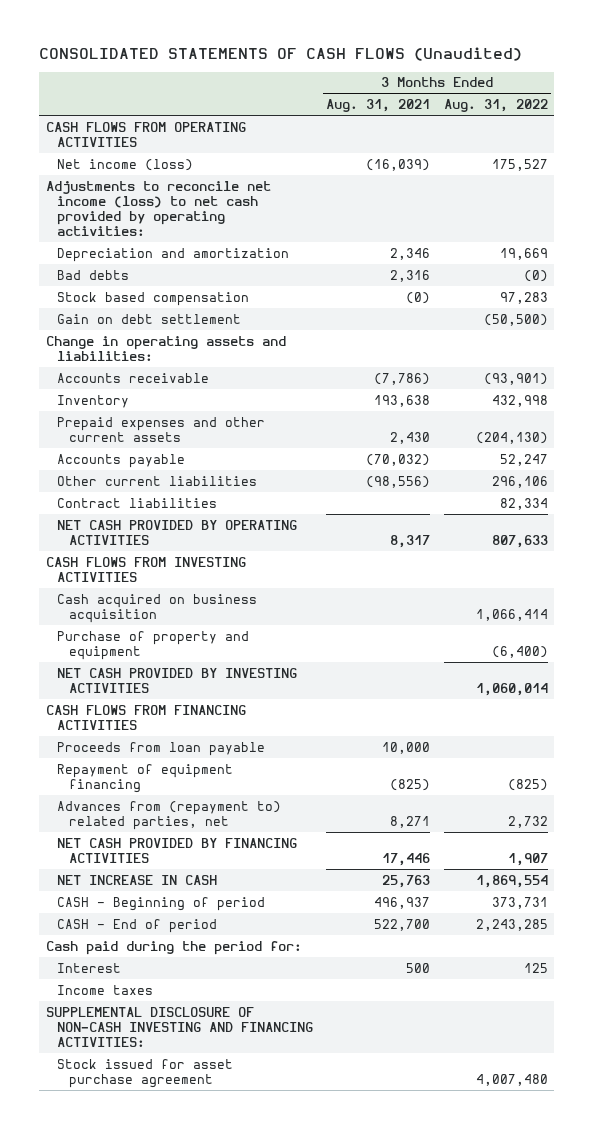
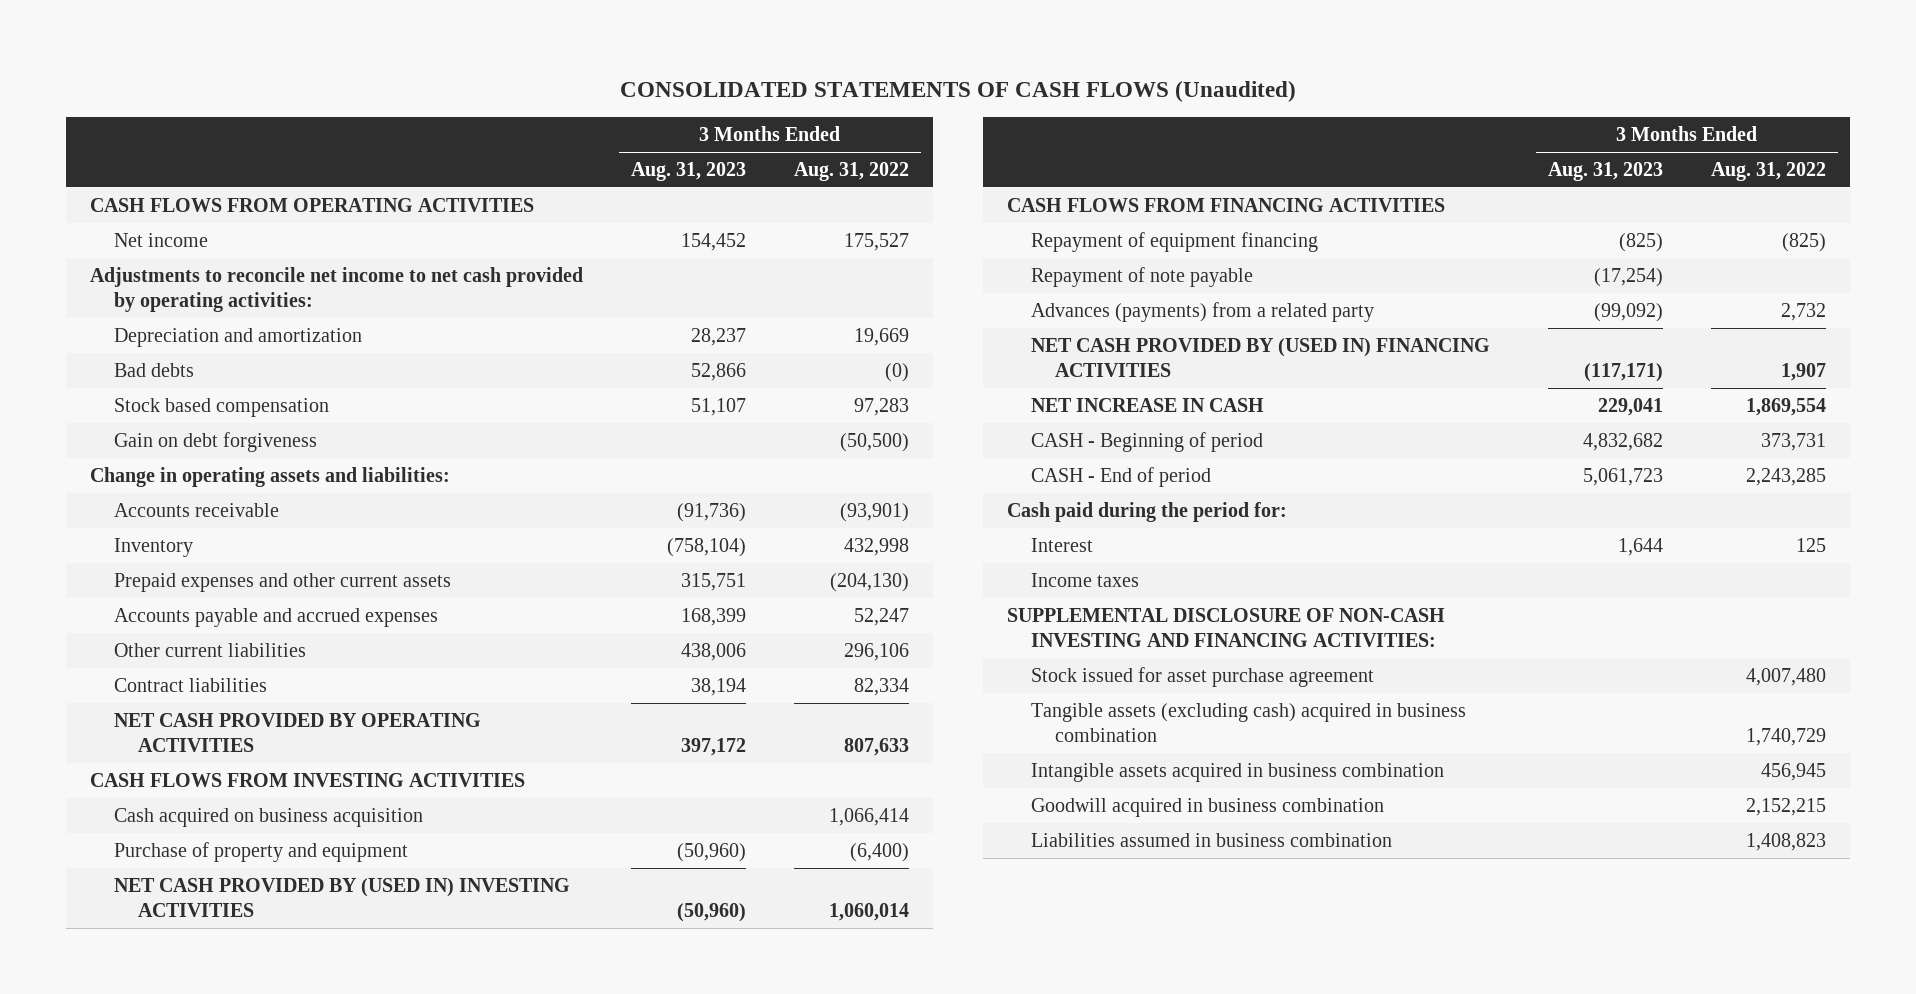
[326,99,431,113] Aug. 31, 2021 -> none
none -> [630,162,746,182] Aug. 31, 2023
[57,158,194,171] Net income (loss) -> [113,232,208,247] Net income
[45,180,271,236] Adjustments to reconcile net income (loss) to net cash provided by operating activities: -> [89,266,583,313] Adjustments to reconcile net income to net cash provided by operating activities:
[57,313,242,324] Gain on debt settlement -> [113,431,317,452] Gain on debt forgiveness
[57,453,186,468] Accounts payable -> [113,607,438,627] Accounts payable and accrued expenses
[57,667,298,693] NET CASH PROVIDED BY INVESTING ACTIVITIES -> [113,877,570,918] NET CASH PROVIDED BY (USED IN) INVESTING ACTIVITIES
[57,741,266,756] Proceeds from loan payable -> none
none -> [1031,266,1254,287] Repayment of note payable
[57,800,282,830] Advances from (repayment to) related parties, net -> [1031,301,1375,322] Advances (payments) from a related party
[57,837,298,863] NET CASH PROVIDED BY FINANCING ACTIVITIES -> [1031,337,1491,378] NET CASH PROVIDED BY (USED IN) FINANCING ACTIVITIES
none -> [1031,702,1467,743] Tangible assets (excluding cash) acquired in business combination
none -> [1031,762,1445,782] Intangible assets acquired in business combination
none -> [1031,797,1385,817] Goodwill acquired in business combination
none -> [1031,832,1393,847] Liabilities assumed in business combination

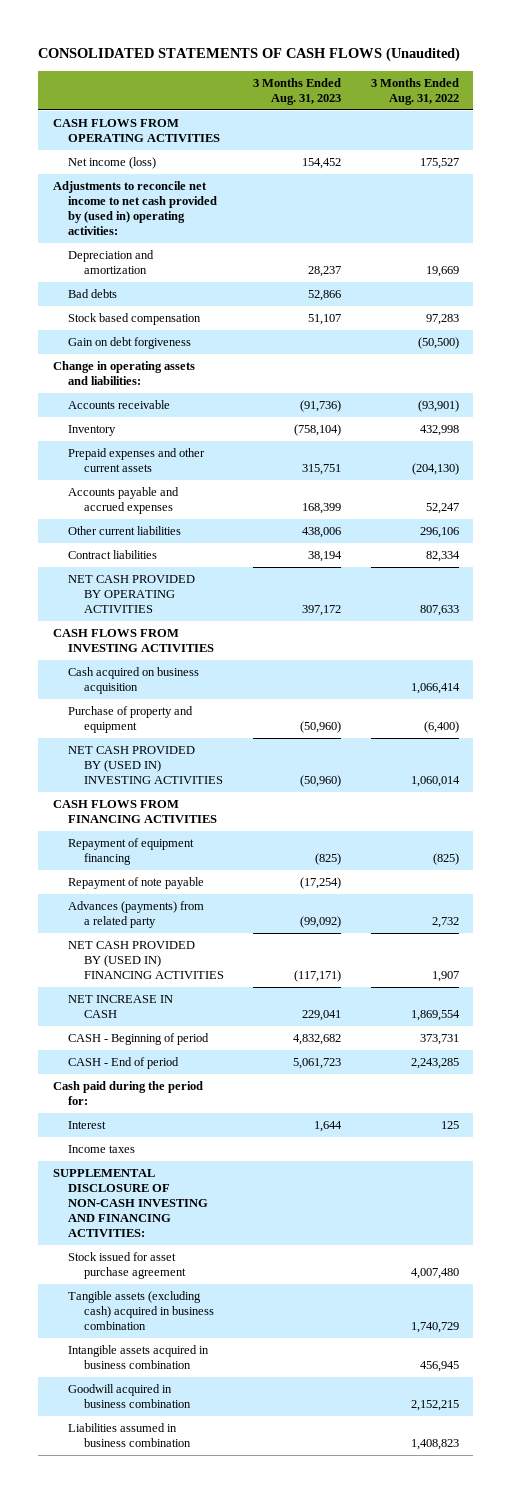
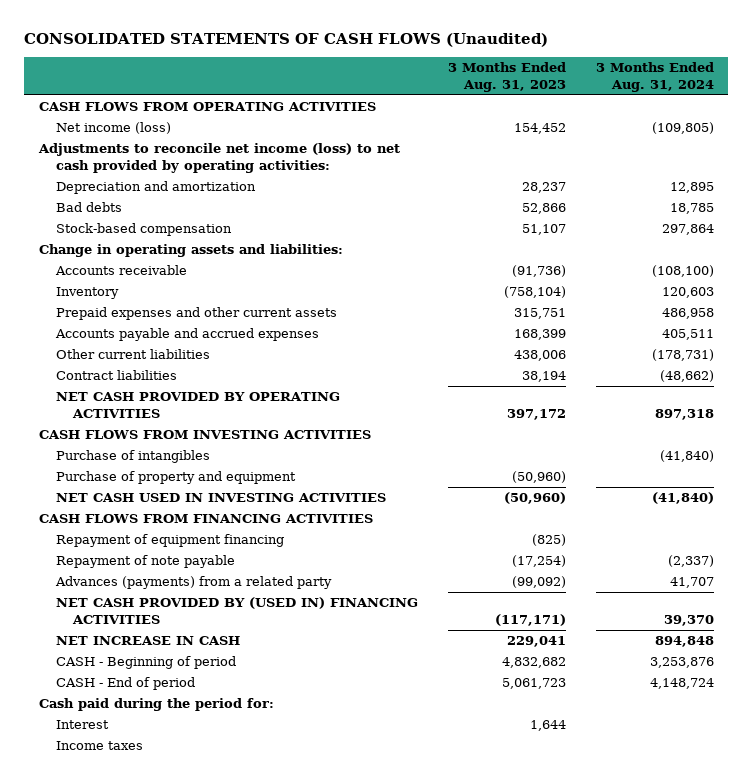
[370,77,459,105] 3 Months Ended Aug. 31, 2022 -> none
none -> [595,62,714,93] 3 Months Ended Aug. 31, 2024
[52,181,218,236] Adjustments to reconcile net income to net cash provided by (used in) operating activities: -> [38,143,401,173] Adjustments to reconcile net income (loss) to net cash provided by operating activities:
[68,337,192,350] Gain on debt forgiveness -> none
[68,313,202,326] Stock based compensation -> [56,223,233,237] Stock-based compensation
[68,667,200,695] Cash acquired on business acquisition -> none
none -> [56,450,211,464] Purchase of intangibles
[68,746,223,785] NET CASH PROVIDED BY (USED IN) INVESTING ACTIVITIES -> [56,493,387,503] NET CASH USED IN INVESTING ACTIVITIES
[52,1169,209,1238] SUPPLEMENTAL DISCLOSURE OF NON-CASH INVESTING AND FINANCING ACTIVITIES: -> none
[68,1252,186,1280] Stock issued for asset purchase agreement -> none
[68,1291,214,1331] Tangible assets (excluding cash) acquired in business combination -> none
[68,1345,210,1370] Intangible assets acquired in business combination -> none
[68,1384,191,1409] Goodwill acquired in business combination -> none
[68,1423,191,1448] Liabilities assumed in business combination -> none

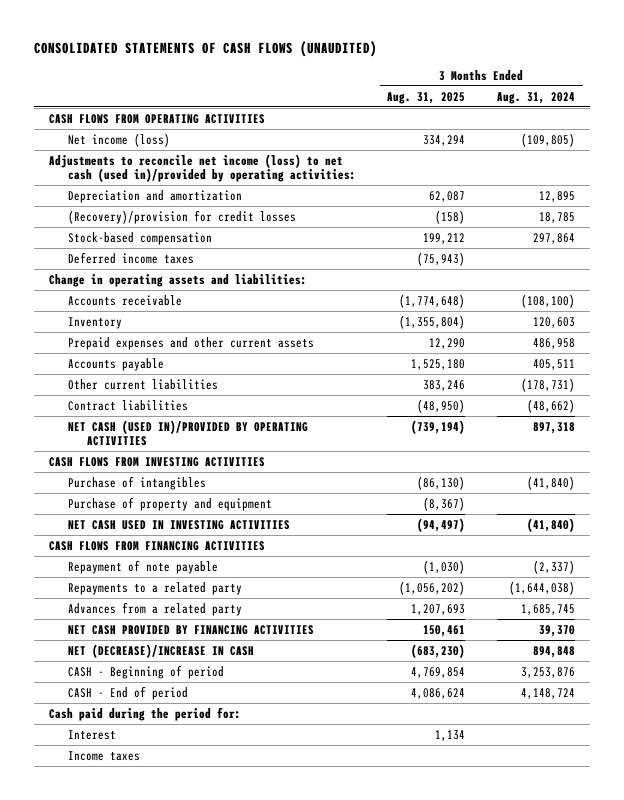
[24,33,549,48] CONSOLIDATED STATEMENTS OF CASH FLOWS (Unaudited) -> [33,40,377,57] CONSOLIDATED STATEMENTS OF CASH FLOWS (UNAUDITED)
[447,62,566,93] 3 Months Ended Aug. 31, 2023 -> none
none -> [387,91,466,104] Aug. 31, 2025
[38,143,401,173] Adjustments to reconcile net income (loss) to net cash provided by operating activities: -> [49,153,356,183] Adjustments to reconcile net income (loss) to net cash (used in)/provided by operating activities:
[56,202,123,213] Bad debts -> [67,209,296,224] (Recovery)/provision for credit losses
none -> [67,251,194,264] Deferred income taxes
[55,328,320,342] Accounts payable and accrued expenses -> [67,357,164,371] Accounts payable
[56,392,341,418] NET CASH PROVIDED BY OPERATING ACTIVITIES -> [67,419,308,447] NET CASH (USED IN)/PROVIDED BY OPERATING ACTIVITIES
[56,534,285,548] Repayment of equipment financing -> none
none -> [67,581,242,595] Repayments to a related party
[55,576,333,590] Advances (payments) from a related party -> [67,601,242,616] Advances from a related party
[669,577,714,589] 41,707 -> [520,603,575,615] 1,685,745
[56,597,419,624] NET CASH PROVIDED BY (USED IN) FINANCING ACTIVITIES -> [67,624,314,635] NET CASH PROVIDED BY FINANCING ACTIVITIES
[56,636,241,646] NET INCREASE IN CASH -> [67,643,254,658] NET (DECREASE)/INCREASE IN CASH

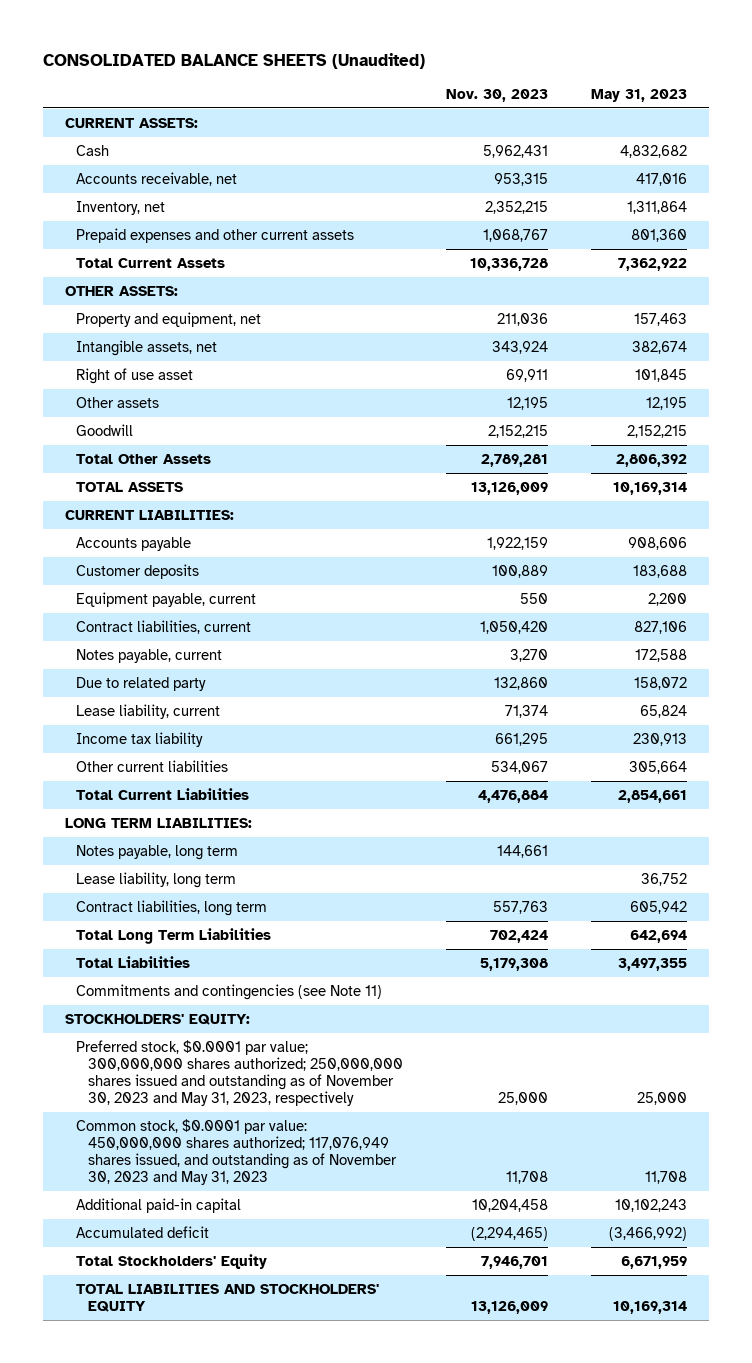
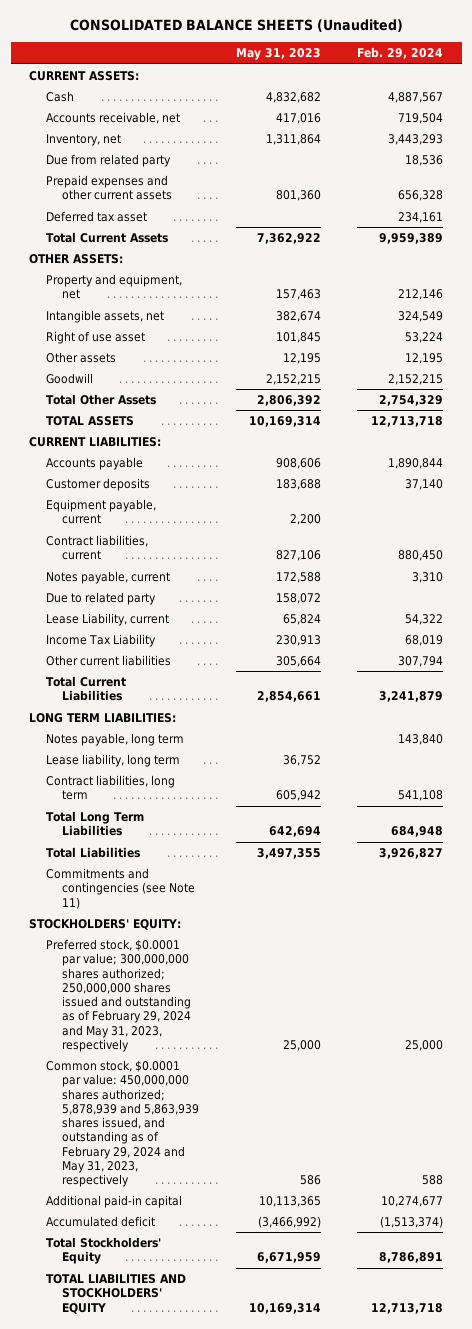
[446,89,549,103] Nov. 30, 2023 -> none
none -> [357,47,444,60] Feb. 29, 2024
none -> [45,154,171,168] Due from related party
none -> [45,211,147,223] Deferred tax asset
[76,703,221,719] Lease liability, current -> [45,613,169,627] Lease Liability, current
[76,731,204,747] Income tax liability -> [45,634,156,648] Income Tax Liability
[76,1039,403,1107] Preferred stock, $0.0001 par value; 300,000,000 shares authorized; 250,000,000 shares issued and outstanding as of November 30, 2023 and May 31, 2023, respectively -> [45,939,192,1052] Preferred stock, $0.0001 par value; 300,000,000 shares authorized; 250,000,000 shares issued and outstanding as of February 29, 2024 and May 31, 2023, respectively
[76,1118,397,1186] Common stock, $0.0001 par value: 450,000,000 shares authorized; 117,076,949 shares issued, and outstanding as of November 30, 2023 and May 31, 2023 -> [45,1060,200,1187] Common stock, $0.0001 par value: 450,000,000 shares authorized; 5,878,939 and 5,863,939 shares issued, and outstanding as of February 29, 2024 and May 31, 2023, respectively
[645,1171,688,1185] 11,708 -> [299,1174,321,1185] 586
[615,1198,688,1212] 10,102,243 -> [258,1196,321,1208] 10,113,365

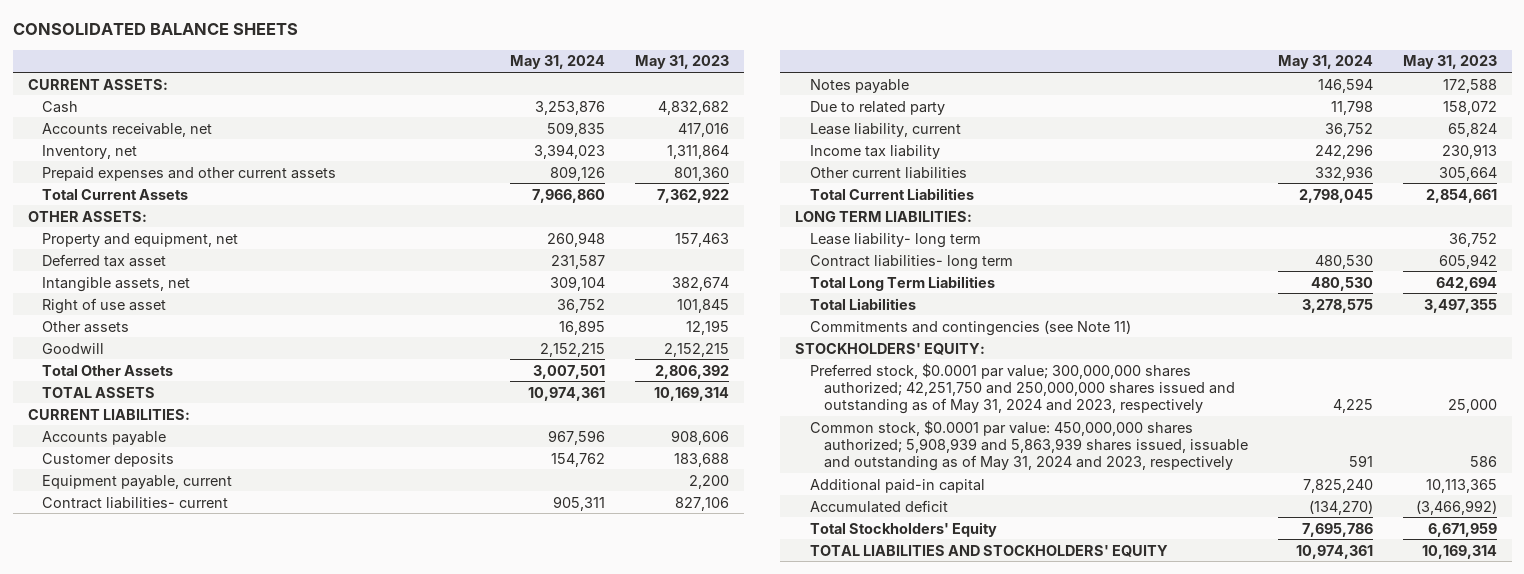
[70,18,404,32] CONSOLIDATED BALANCE SHEETS (Unaudited) -> [12,23,298,36] CONSOLIDATED BALANCE SHEETS
[357,47,444,60] Feb. 29, 2024 -> none
none -> [510,55,606,70] May 31, 2024
[45,154,171,168] Due from related party -> none
[45,211,147,223] Deferred tax asset -> [41,253,166,267] Deferred tax asset
[45,535,148,561] Contract liabilities, current -> [41,496,228,509] Contract liabilities- current
[45,571,170,585] Notes payable, current -> [809,78,909,93] Notes payable
[45,613,169,627] Lease Liability, current -> [809,122,961,137] Lease liability, current
[45,634,156,648] Income Tax Liability -> [809,144,940,159] Income tax liability
[45,733,184,747] Notes payable, long term -> none
[45,754,180,768] Lease liability, long term -> [809,232,981,248] Lease liability- long term
[45,775,175,801] Contract liabilities, long term -> [809,254,1013,270] Contract liabilities- long term
[45,939,192,1052] Preferred stock, $0.0001 par value; 300,000,000 shares authorized; 250,000,000 shares issued and outstanding as of February 29, 2024 and May 31, 2023, respectively -> [809,362,1235,415] Preferred stock, $0.0001 par value; 300,000,000 shares authorized; 42,251,750 and 250,000,000 shares issued and outstanding as of May 31, 2024 and 2023, respectively
[45,1060,200,1187] Common stock, $0.0001 par value: 450,000,000 shares authorized; 5,878,939 and 5,863,939 shares issued, and outstanding as of February 29, 2024 and May 31, 2023, respectively -> [809,419,1248,472] Common stock, $0.0001 par value: 450,000,000 shares authorized; 5,908,939 and 5,863,939 shares issued, issuable and outstanding as of May 31, 2024 and 2023, respectively

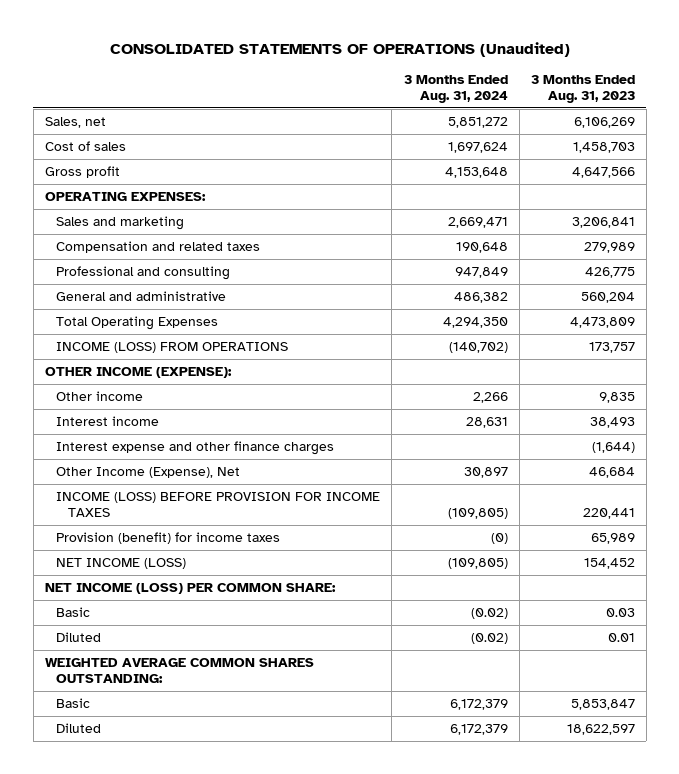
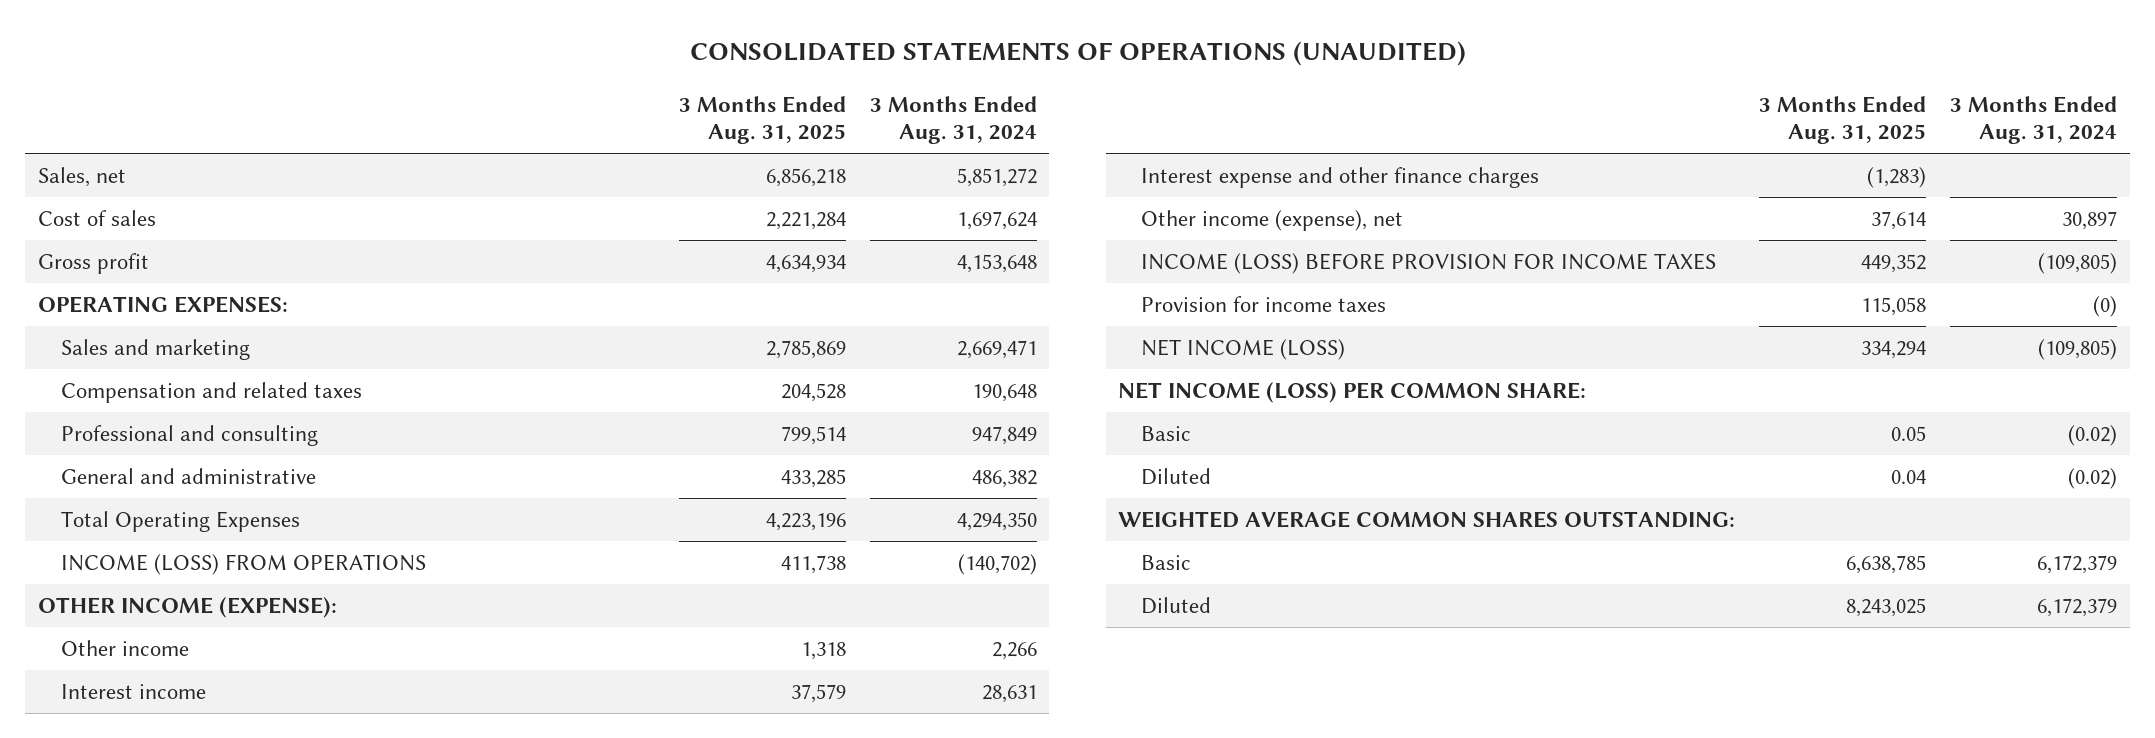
[109,41,570,57] CONSOLIDATED STATEMENTS OF OPERATIONS (Unaudited) -> [689,41,1466,67] CONSOLIDATED STATEMENTS OF OPERATIONS (UNAUDITED)
[530,75,635,104] 3 Months Ended Aug. 31, 2023 -> none
none -> [678,95,846,145] 3 Months Ended Aug. 31, 2025
[56,466,241,478] Other Income (Expense), Net -> [1140,209,1403,231] Other income (expense), net
[56,531,281,544] Provision (benefit) for income taxes -> [1140,295,1386,312] Provision for income taxes

